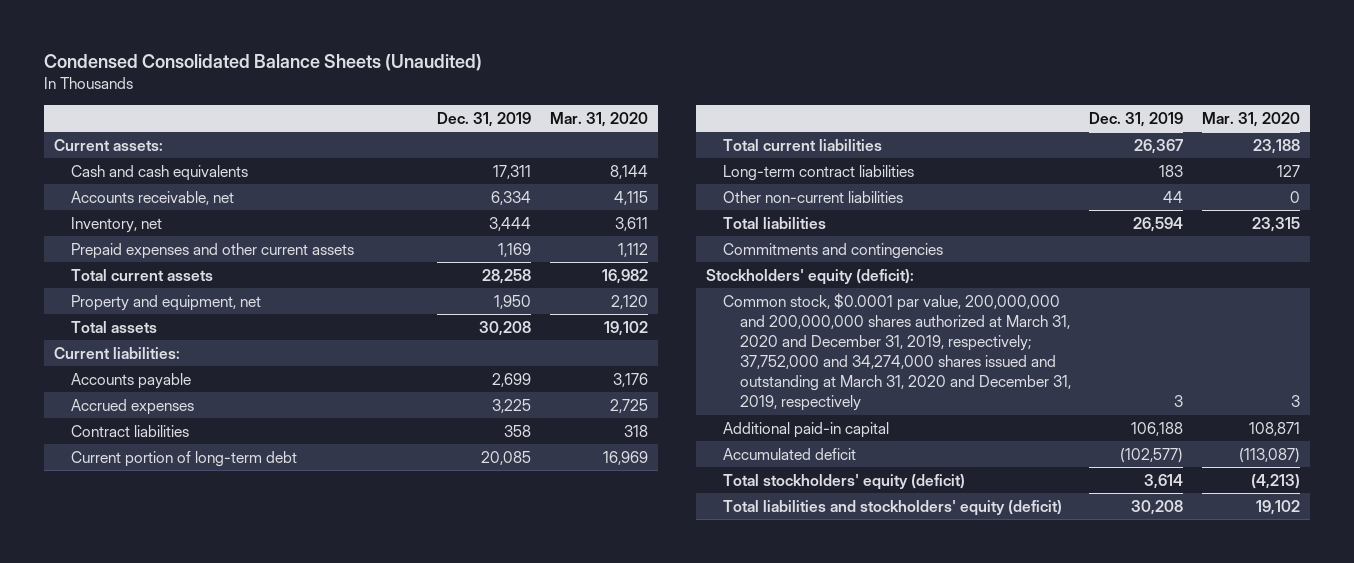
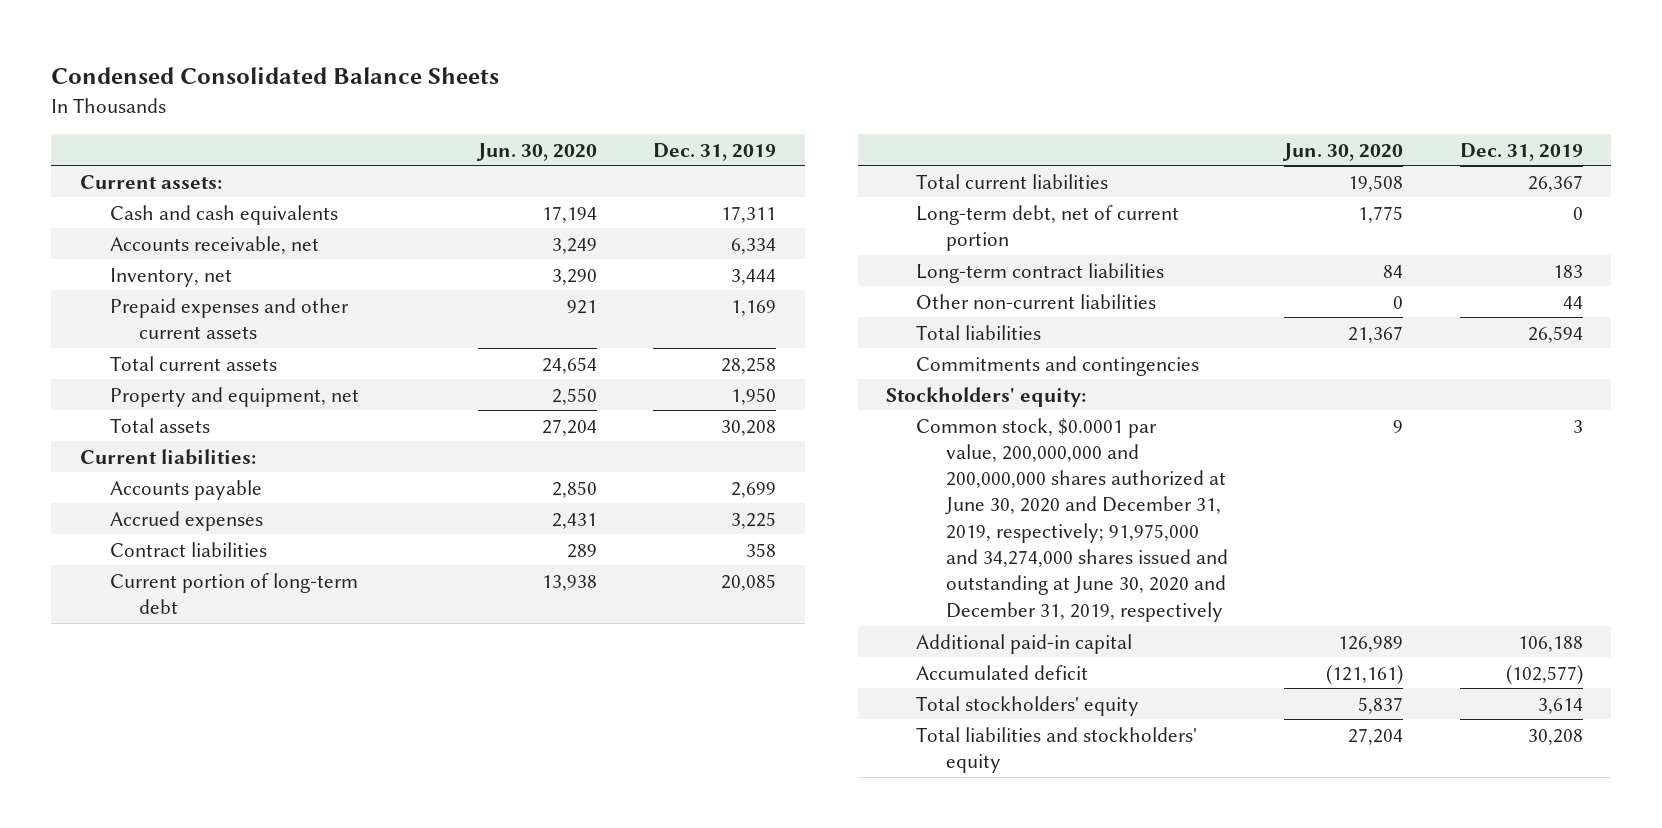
[44,54,483,72] Condensed Consolidated Balance Sheets (Unaudited) -> [51,67,500,85] Condensed Consolidated Balance Sheets
[550,111,649,127] Mar. 31, 2020 -> none
none -> [475,142,597,161] Jun. 30, 2020
none -> [915,204,1179,251] Long-term debt, net of current portion
[705,268,914,285] Stockholders' equity (deficit): -> [885,386,1086,407] Stockholders' equity:
[722,292,1071,412] Common stock, $0.0001 par value, 200,000,000 and 200,000,000 shares authorized at March 31, 2020 and December 31, 2019, respectively; 37,752,000 and 34,274,000 shares issued and outstanding at March 31, 2020 and December 31, 2019, respectively -> [915,417,1228,622] Common stock, $0.0001 par value, 200,000,000 and 200,000,000 shares authorized at June 30, 2020 and December 31, 2019, respectively; 91,975,000 and 34,274,000 shares issued and outstanding at June 30, 2020 and December 31, 2019, respectively
[722,473,965,490] Total stockholders' equity (deficit) -> [915,695,1139,716] Total stockholders' equity
[722,499,1062,516] Total liabilities and stockholders' equity (deficit) -> [915,726,1197,773] Total liabilities and stockholders' equity

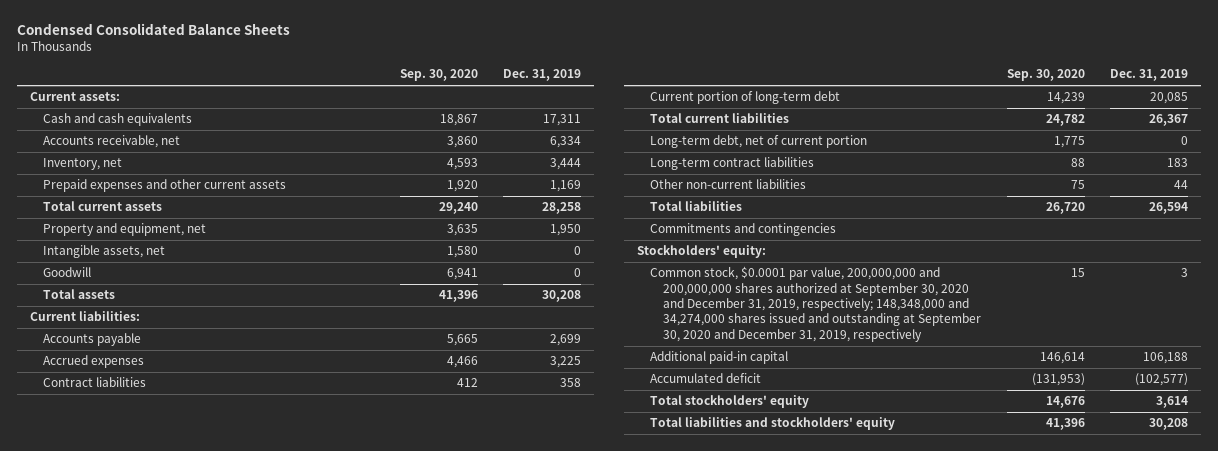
[475,142,597,161] Jun. 30, 2020 -> none
none -> [399,69,478,82] Sep. 30, 2020
none -> [42,245,165,259] Intangible assets, net
none -> [42,267,91,278] Goodwill
[915,417,1228,622] Common stock, $0.0001 par value, 200,000,000 and 200,000,000 shares authorized at June 30, 2020 and December 31, 2019, respectively; 91,975,000 and 34,274,000 shares issued and outstanding at June 30, 2020 and December 31, 2019, respectively -> [649,266,982,342] Common stock, $0.0001 par value, 200,000,000 and 200,000,000 shares authorized at September 30, 2020 and December 31, 2019, respectively; 148,348,000 and 34,274,000 shares issued and outstanding at September 30, 2020 and December 31, 2019, respectively

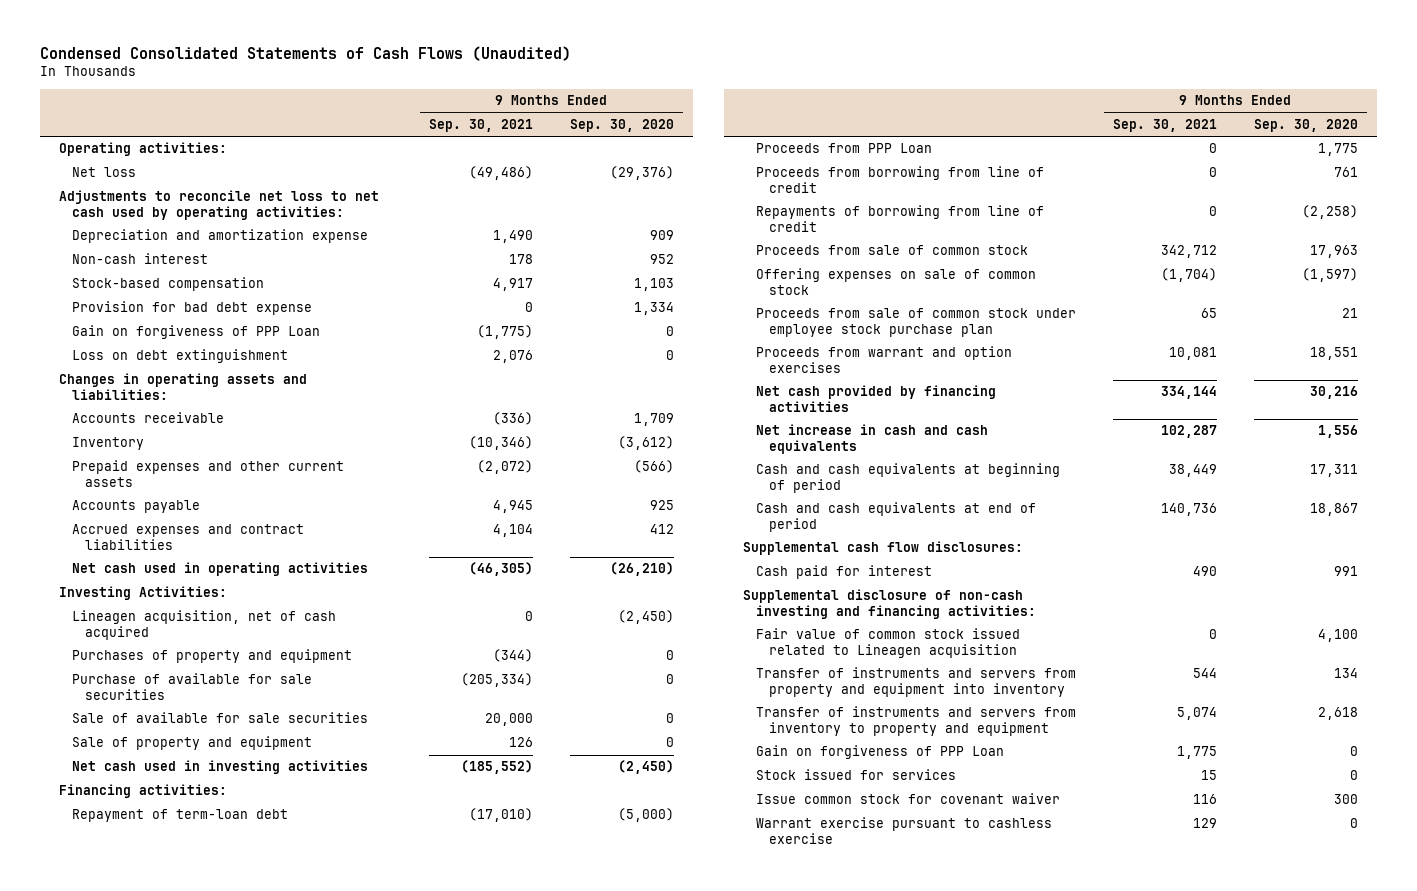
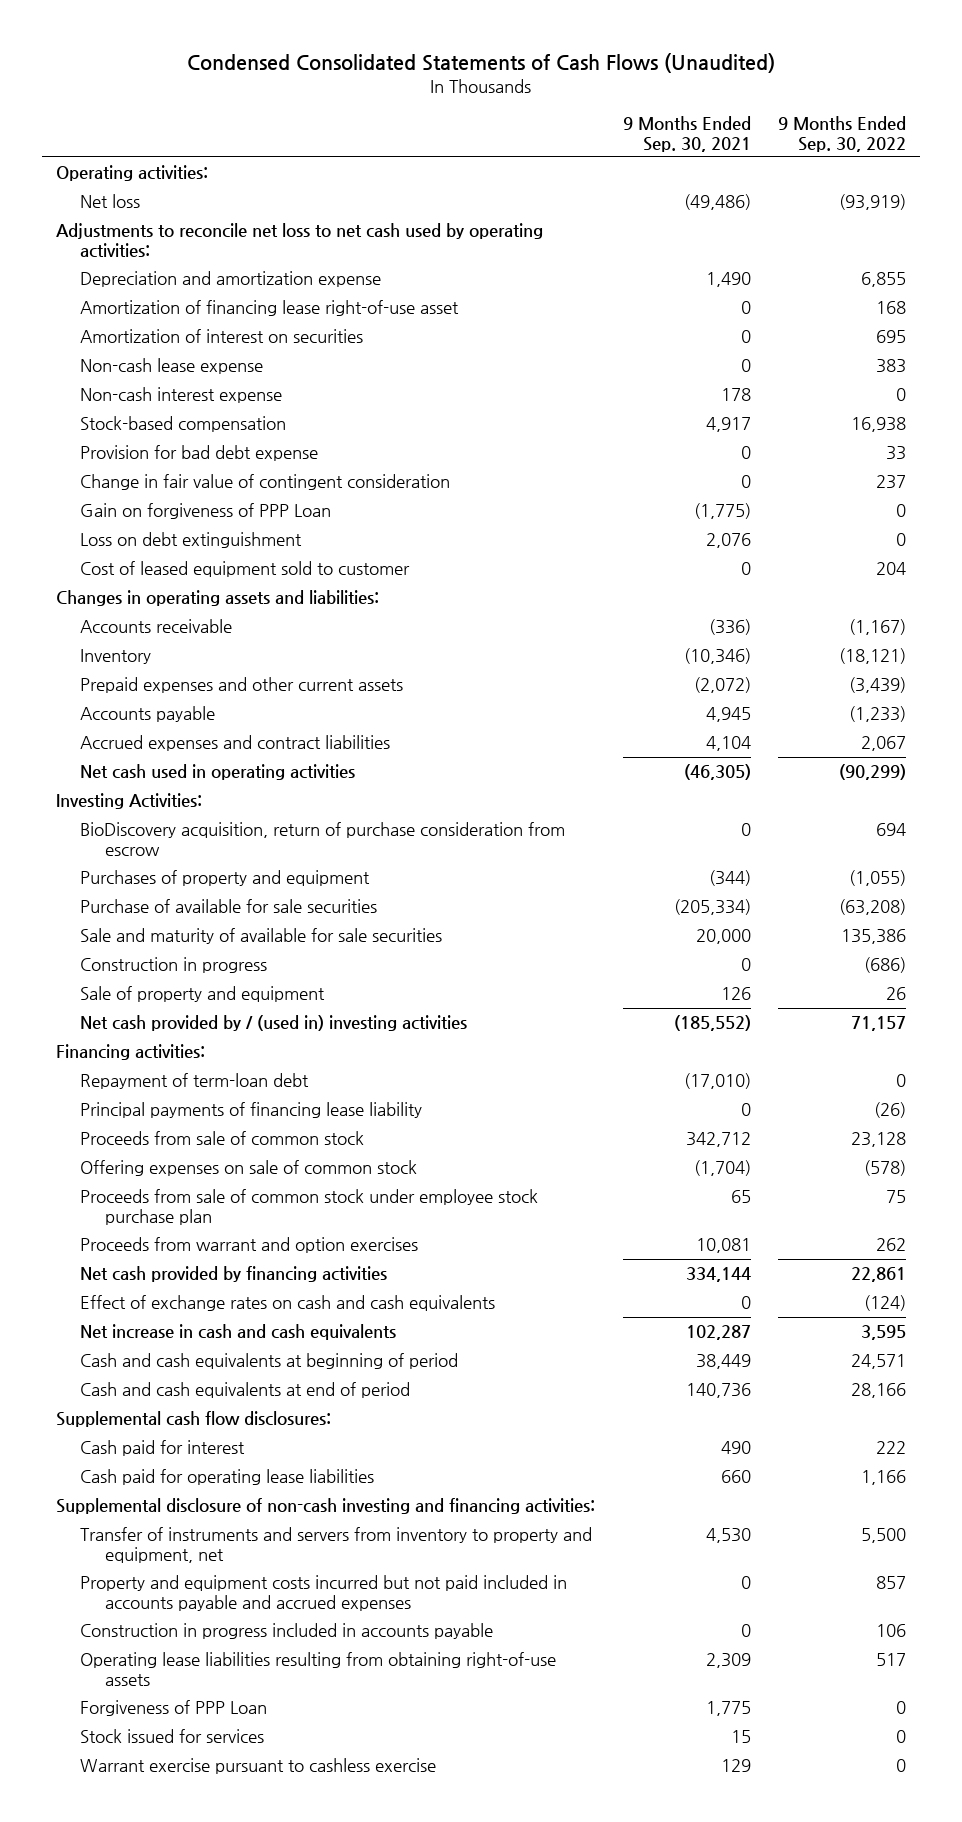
[570,118,675,132] Sep. 30, 2020 -> none
none -> [778,115,907,152] 9 Months Ended Sep. 30, 2022
none -> [80,300,460,317] Amortization of financing lease right-of-use asset
none -> [80,329,364,344] Amortization of interest on securities
none -> [80,358,264,375] Non-cash lease expense
[71,253,208,265] Non-cash interest -> [80,387,283,404] Non-cash interest expense
none -> [80,474,451,491] Change in fair value of contingent consideration
none -> [80,561,411,578] Cost of leased equipment sold to customer
[71,610,336,640] Lineagen acquisition, net of cash acquired -> [80,822,566,857] BioDiscovery acquisition, return of purchase consideration from escrow
[71,712,368,724] Sale of available for sale securities -> [80,928,443,945] Sale and maturity of available for sale securities
none -> [80,957,268,974] Construction in progress
[71,760,368,775] Net cash used in investing activities -> [80,1015,468,1032] Net cash provided by / (used in) investing activities
[755,143,932,154] Proceeds from PPP Loan -> none
[755,166,1044,193] Proceeds from borrowing from line of credit -> none
[755,205,1044,232] Repayments of borrowing from line of credit -> none
none -> [80,1102,423,1119] Principal payments of financing lease liability
none -> [80,1295,496,1312] Effect of exchange rates on cash and cash equivalents
none -> [80,1469,375,1486] Cash paid for operating lease liabilities
[755,628,1020,658] Fair value of common stock issued related to Lineagen acquisition -> none
[755,667,1076,697] Transfer of instruments and servers from property and equipment into inventory -> none
[755,706,1076,736] Transfer of instruments and servers from inventory to property and equipment -> [80,1527,593,1564] Transfer of instruments and servers from inventory to property and equipment, net
[1176,707,1217,721] 5,074 -> [705,1528,751,1544] 4,530
none -> [80,1575,568,1612] Property and equipment costs incurred but not paid included in accounts payable and accrued expenses
none -> [80,1623,494,1640] Construction in progress included in accounts payable
none -> [80,1652,557,1687] Operating lease liabilities resulting from obtaining right-of-use assets
[755,745,1004,760] Gain on forgiveness of PPP Loan -> [80,1700,268,1717] Forgiveness of PPP Loan
[755,793,1060,805] Issue common stock for covenant waiver -> none

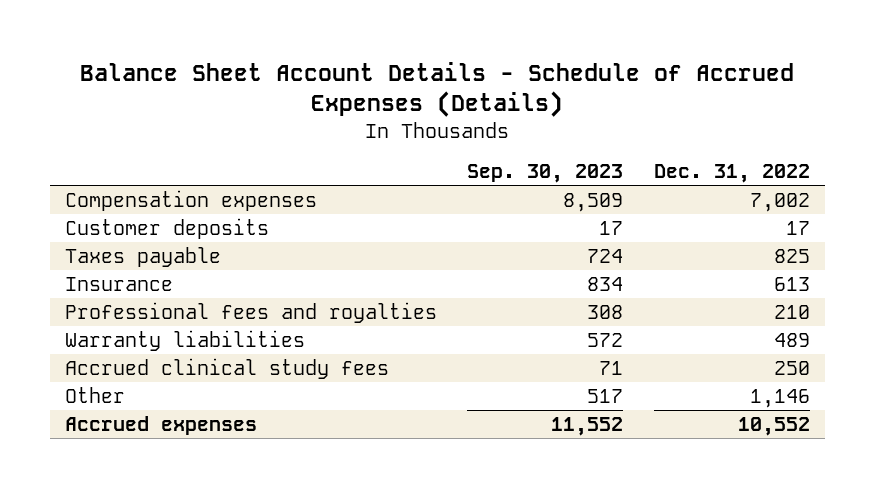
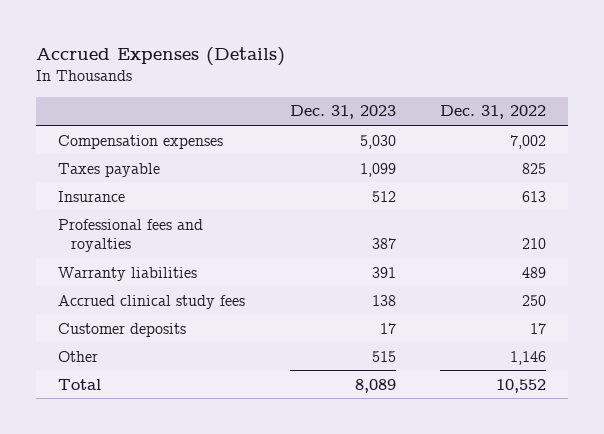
[80,61,795,118] Balance Sheet Account Details - Schedule of Accrued Expenses (Details) -> [36,47,286,67] Accrued Expenses (Details)
[467,164,624,184] Sep. 30, 2023 -> none
none -> [289,105,396,120] Dec. 31, 2023
[65,217,270,239] Customer deposits -> [58,322,187,337] Customer deposits
[65,415,258,435] Accrued expenses -> [58,378,102,390] Total

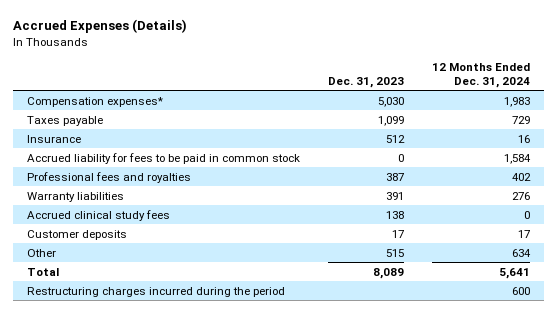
[440,105,547,120] Dec. 31, 2022 -> none
none -> [431,62,530,88] 12 Months Ended Dec. 31, 2024
[58,134,224,149] Compensation expenses -> [26,96,163,107] Compensation expenses*
none -> [26,152,300,164] Accrued liability for fees to be paid in common stock
none -> [26,286,285,297] Restructuring charges incurred during the period

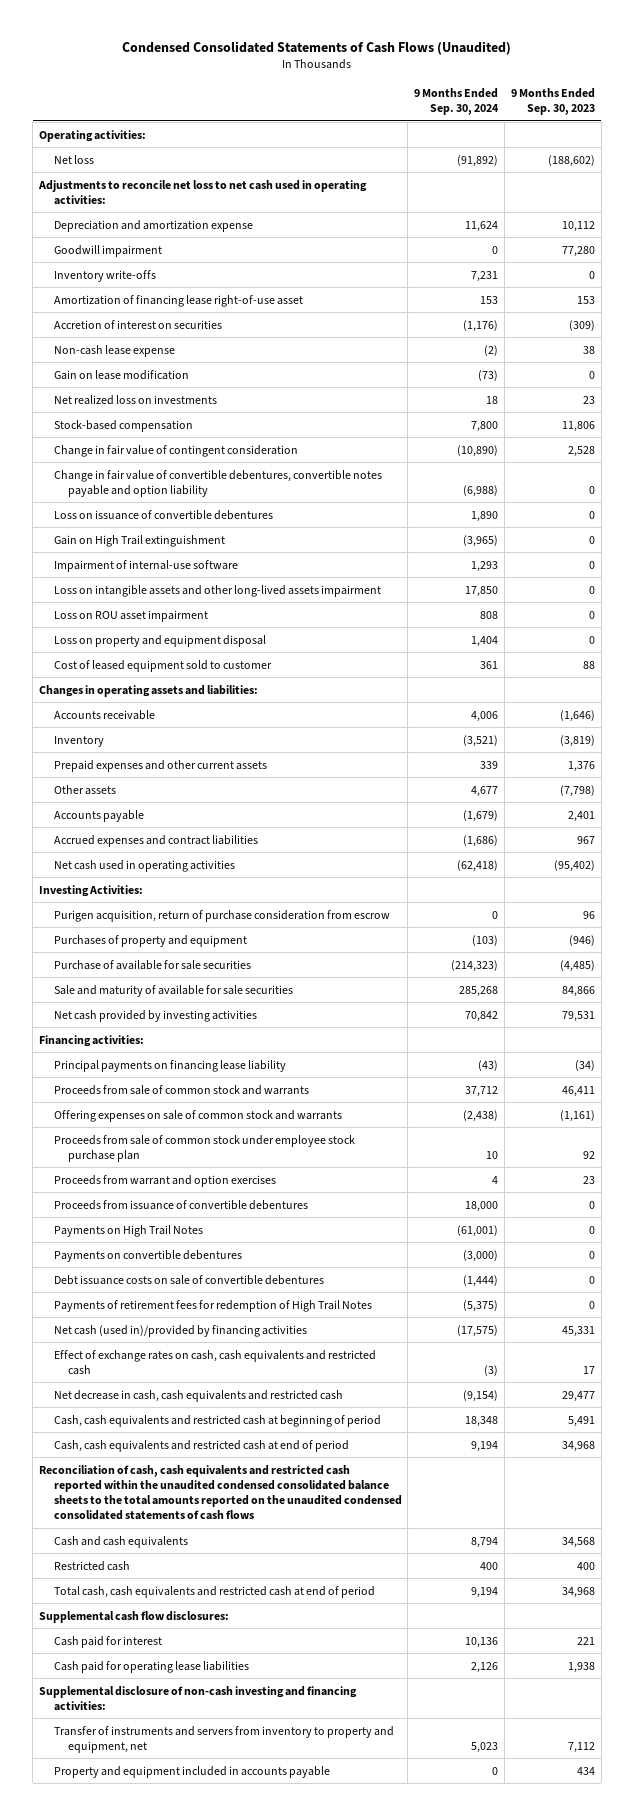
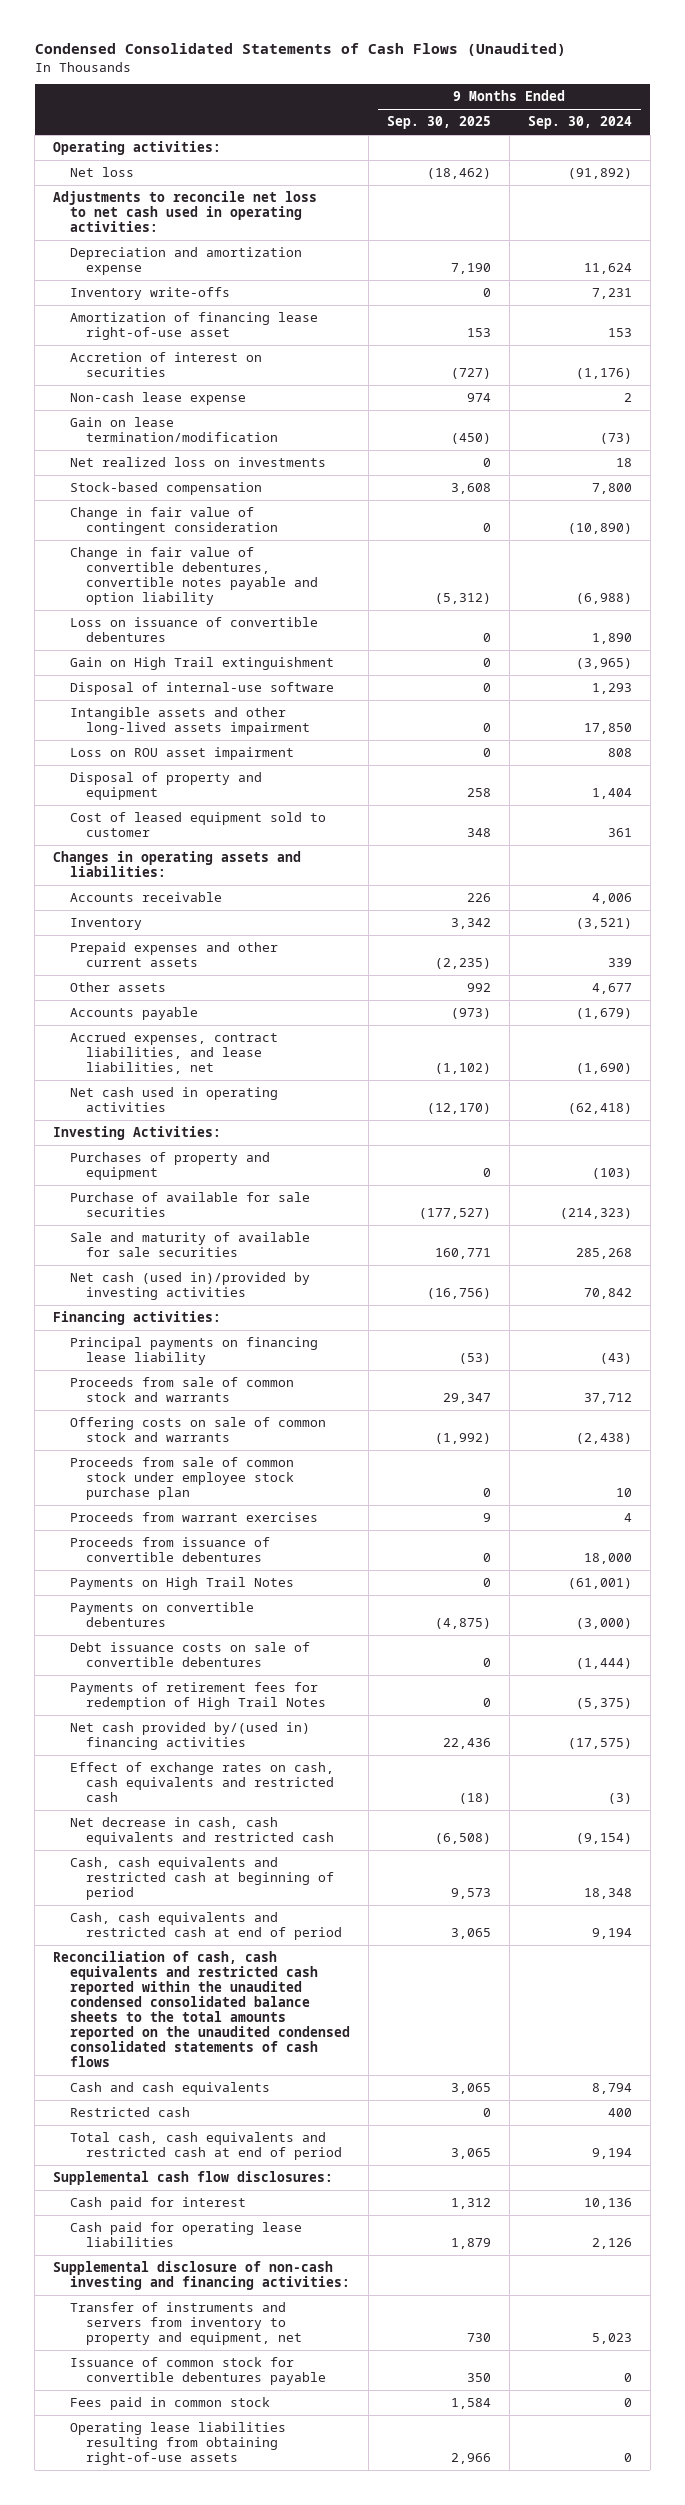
[510,87,595,116] 9 Months Ended Sep. 30, 2023 -> none
none -> [386,116,491,130] Sep. 30, 2025
[53,244,162,257] Goodwill impairment -> none
[484,344,499,356] (2) -> [623,393,632,403] 2
[53,369,189,380] Gain on lease modification -> [69,417,279,442] Gain on lease termination/modification
[53,559,238,572] Impairment of internal-use software -> [69,682,334,696] Disposal of internal-use software
[53,584,381,597] Loss on intangible assets and other long-lived assets impairment -> [69,707,311,735] Intangible assets and other long-lived assets impairment
[53,634,266,647] Loss on property and equipment disposal -> [69,772,262,800] Disposal of property and equipment
[53,834,258,847] Accrued expenses and contract liabilities -> [69,1032,278,1074] Accrued expenses, contract liabilities, and lease liabilities, net
[463,834,499,847] (1,686) -> [575,1062,632,1074] (1,690)
[53,909,390,922] Purigen acquisition, return of purchase consideration from escrow -> none
[53,1009,257,1022] Net cash provided by investing activities -> [69,1272,310,1300] Net cash (used in)/provided by investing activities
[53,1109,342,1122] Offering expenses on sale of common stock and warrants -> [69,1417,326,1442] Offering costs on sale of common stock and warrants
[53,1174,276,1187] Proceeds from warrant and option exercises -> [69,1512,318,1523] Proceeds from warrant exercises
[53,1324,307,1337] Net cash (used in)/provided by financing activities -> [69,1722,310,1750] Net cash provided by/(used in) financing activities
[53,1765,330,1778] Property and equipment included in accounts payable -> none
none -> [69,2357,327,2385] Issuance of common stock for convertible debentures payable
none -> [69,2397,270,2411] Fees paid in common stock
none -> [69,2422,286,2465] Operating lease liabilities resulting from obtaining right-of-use assets

